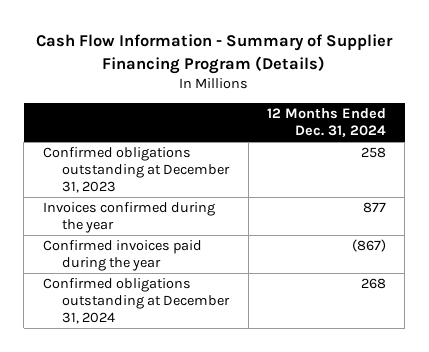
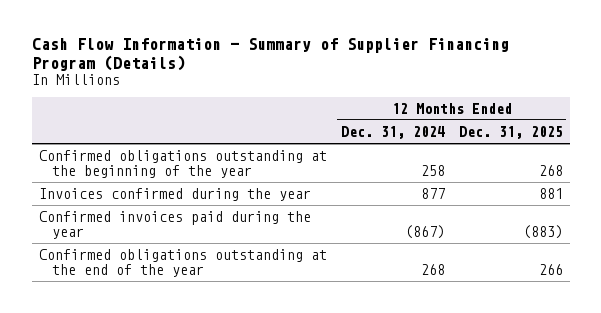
none -> [458,125,563,139] Dec. 31, 2025
[42,147,231,194] Confirmed obligations outstanding at December 31, 2023 -> [38,150,327,179] Confirmed obligations outstanding at the beginning of the year
[42,278,231,325] Confirmed obligations outstanding at December 31, 2024 -> [38,249,327,278] Confirmed obligations outstanding at the end of the year

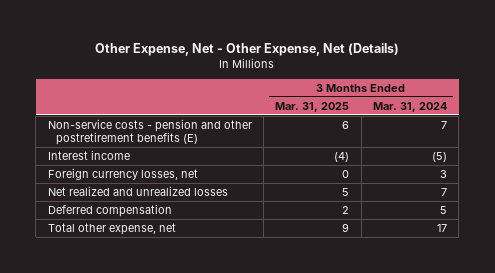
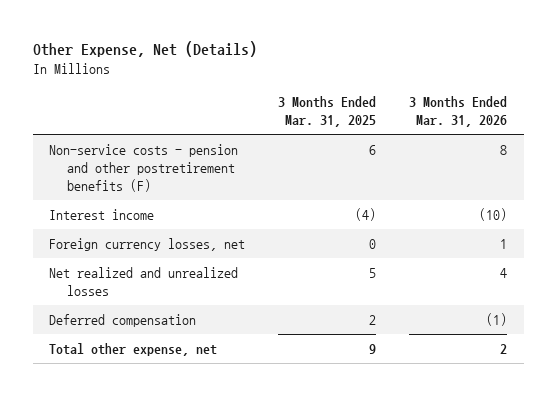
[95,43,400,57] Other Expense, Net - Other Expense, Net (Details) -> [32,41,257,58] Other Expense, Net (Details)
[372,102,447,113] Mar. 31, 2024 -> none
none -> [409,96,508,128] 3 Months Ended Mar. 31, 2026
[47,119,252,146] Non-service costs - pension and other postretirement benefits (E) -> [49,143,239,193] Non-service costs - pension and other postretirement benefits (F)

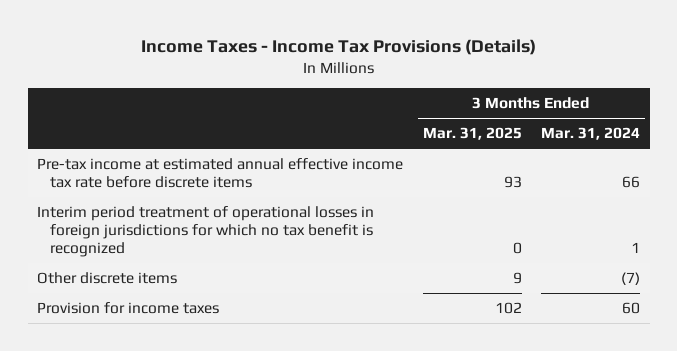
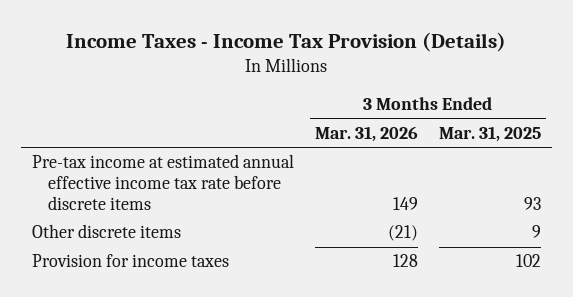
[140,38,536,55] Income Taxes - Income Tax Provisions (Details) -> [66,32,507,53] Income Taxes - Income Tax Provision (Details)
[541,127,641,141] Mar. 31, 2024 -> none
none -> [314,125,418,142] Mar. 31, 2026
[37,206,375,258] Interim period treatment of operational losses in foreign jurisdictions for which no tax benefit is recognized -> none

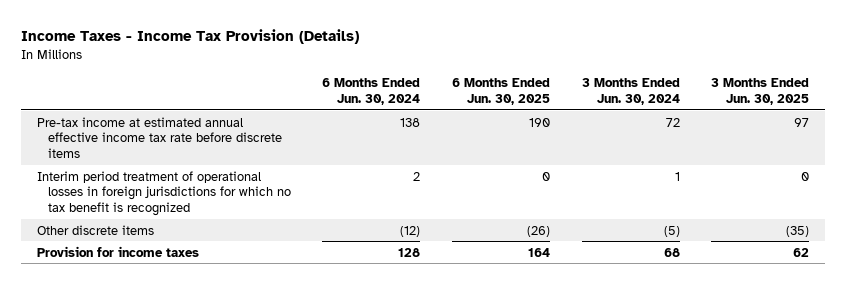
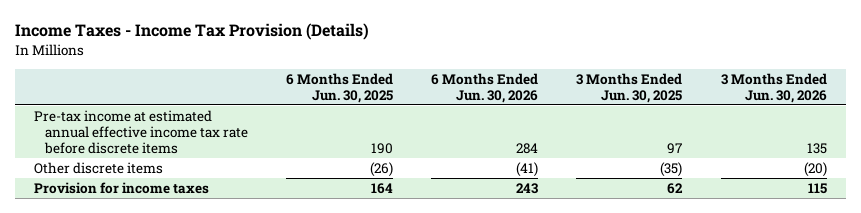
[322,77,421,105] 6 Months Ended Jun. 30, 2024 -> none
[581,77,680,105] 3 Months Ended Jun. 30, 2024 -> none
none -> [431,72,539,103] 6 Months Ended Jun. 30, 2026
none -> [720,72,827,103] 3 Months Ended Jun. 30, 2026
[37,170,291,217] Interim period treatment of operational losses in foreign jurisdictions for which no tax benefit is recognized -> none

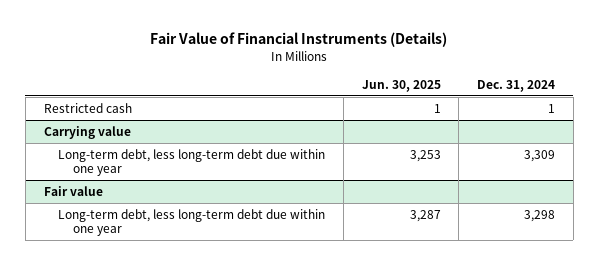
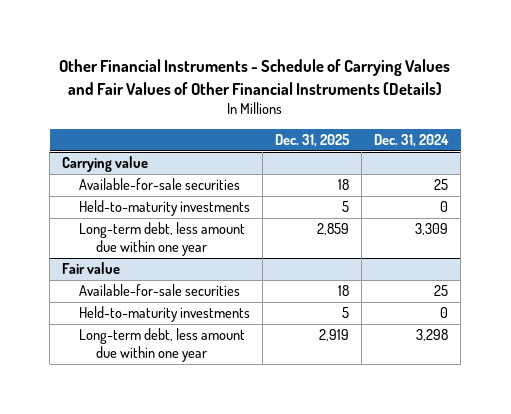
[150,32,448,48] Fair Value of Financial Instruments (Details) -> [59,59,451,95] Other Financial Instruments - Schedule of Carrying Values and Fair Values of Other Financial Instruments (Details)
[361,79,441,92] Jun. 30, 2025 -> none
none -> [275,133,351,147] Dec. 31, 2025
[43,102,132,113] Restricted cash -> none
none -> [79,178,241,191] Available-for-sale securities
none -> [79,200,251,217] Held-to-maturity investments
[58,148,326,177] Long-term debt, less long-term debt due within one year -> [79,222,246,257] Long-term debt, less amount due within one year
none -> [79,284,241,297] Available-for-sale securities
none -> [79,306,251,323] Held-to-maturity investments
[58,208,326,237] Long-term debt, less long-term debt due within one year -> [79,328,246,363] Long-term debt, less amount due within one year

